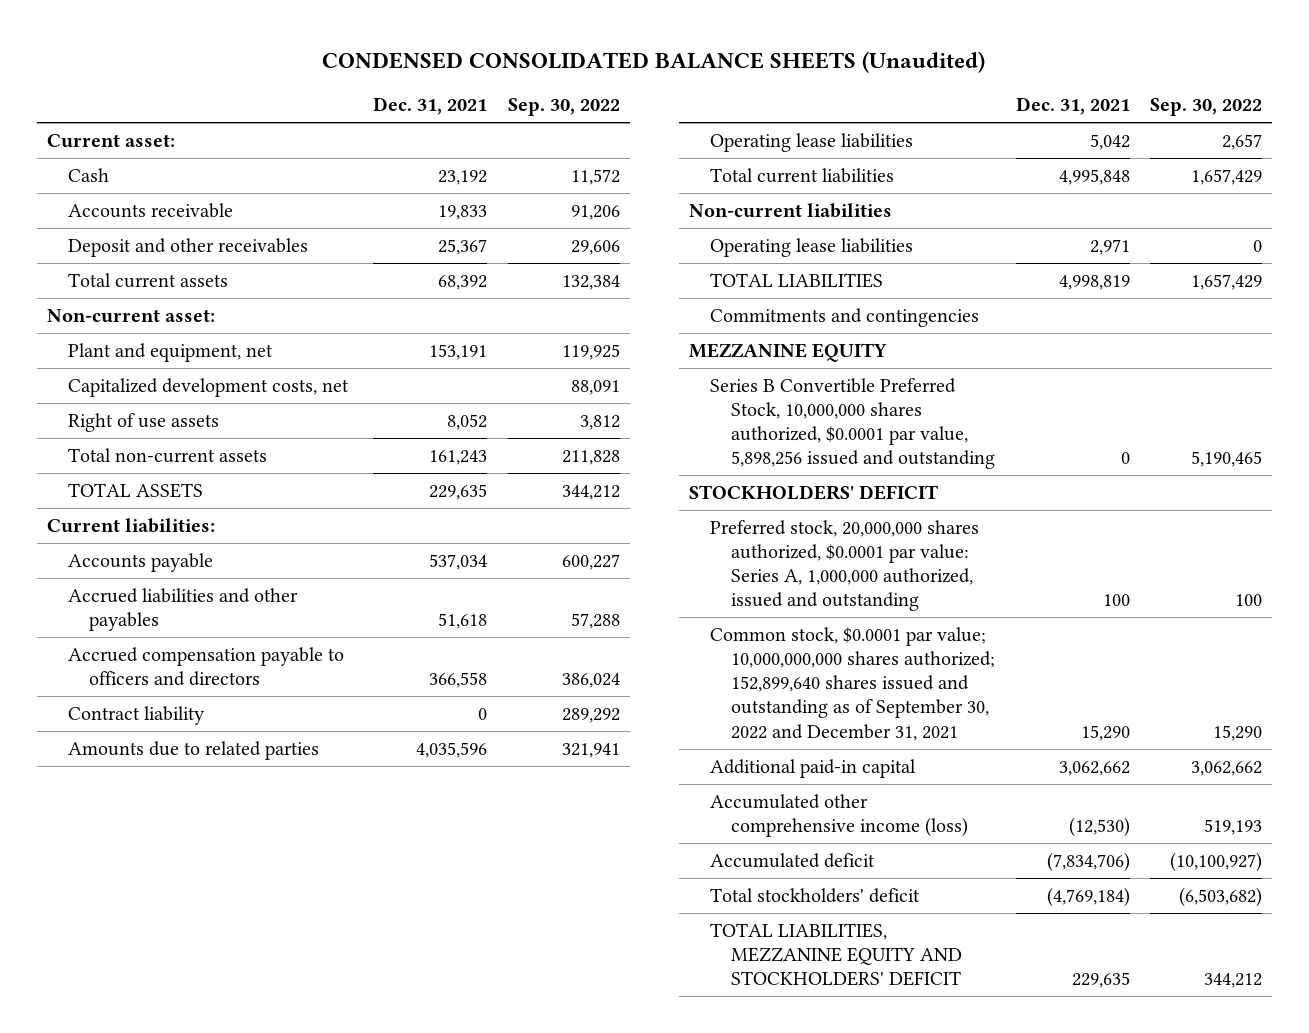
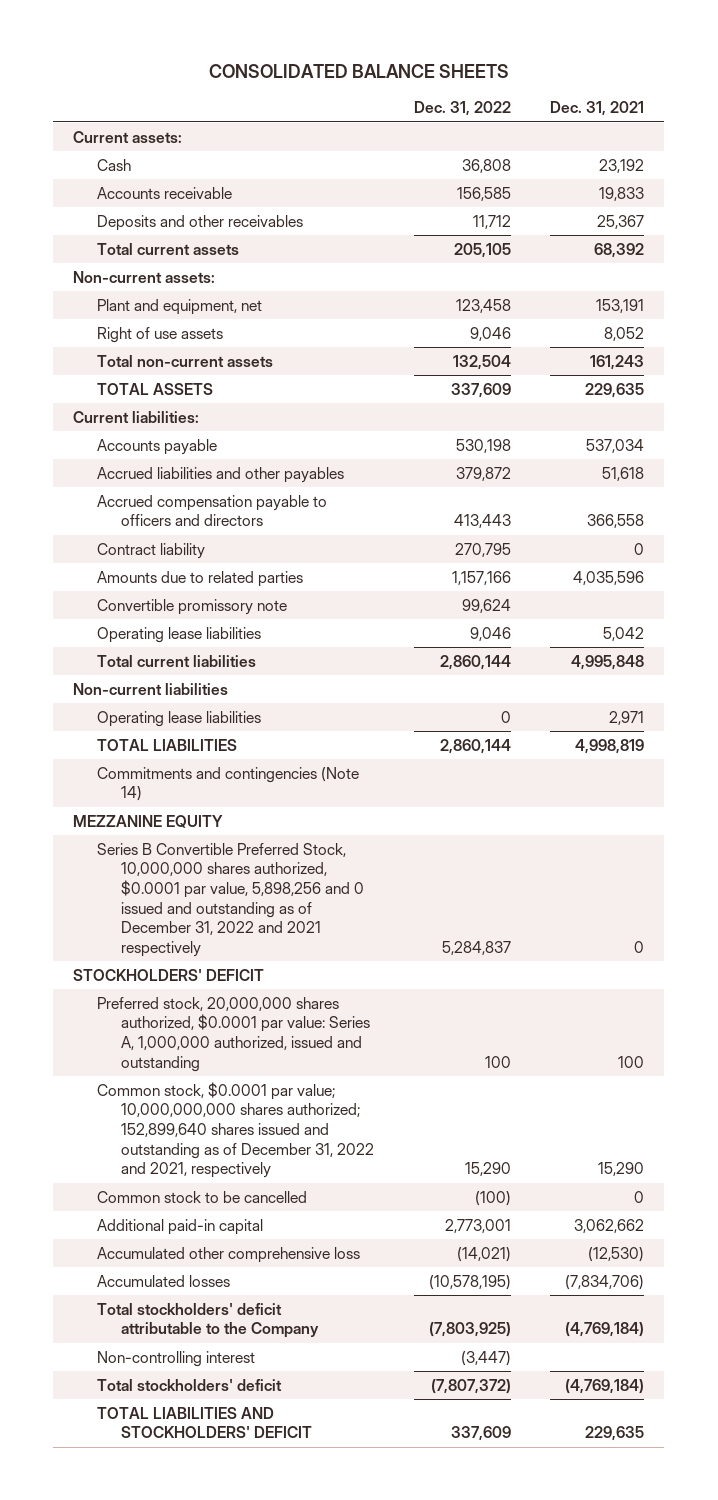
[322,50,986,73] CONDENSED CONSOLIDATED BALANCE SHEETS (Unaudited) -> [208,63,509,78] CONSOLIDATED BALANCE SHEETS
[507,98,620,117] Sep. 30, 2022 -> none
none -> [413,101,511,117] Dec. 31, 2022
[47,133,176,148] Current asset: -> [73,130,183,143] Current assets:
[68,237,309,257] Deposit and other receivables -> [97,214,304,231] Deposits and other receivables
[47,308,216,323] Non-current asset: -> [73,270,216,283] Non-current assets:
[68,377,350,397] Capitalized development costs, net -> none
none -> [97,598,288,615] Convertible promissory note
[710,307,980,327] Commitments and contingencies -> [97,766,360,802] Commitments and contingencies (Note 14)
[710,377,996,470] Series B Convertible Preferred Stock, 10,000,000 shares authorized, $0.0001 par value, 5,898,256 issued and outstanding -> [97,842,365,957] Series B Convertible Preferred Stock, 10,000,000 shares authorized, $0.0001 par value, 5,898,256 and 0 issued and outstanding as of December 31, 2022 and 2021 respectively
[710,626,996,741] Common stock, $0.0001 par value; 10,000,000,000 shares authorized; 152,899,640 shares issued and outstanding as of September 30, 2022 and December 31, 2021 -> [97,1081,375,1179] Common stock, $0.0001 par value; 10,000,000,000 shares authorized; 152,899,640 shares issued and outstanding as of December 31, 2022 and 2021, respectively
none -> [97,1190,308,1203] Common stock to be cancelled
[710,793,969,838] Accumulated other comprehensive income (loss) -> [97,1246,361,1263] Accumulated other comprehensive loss
[710,852,876,868] Accumulated deficit -> [97,1274,231,1287] Accumulated losses
none -> [97,1302,320,1339] Total stockholders' deficit attributable to the Company
none -> [97,1350,256,1367] Non-controlling interest
[710,922,963,987] TOTAL LIABILITIES, MEZZANINE EQUITY AND STOCKHOLDERS' DEFICIT -> [97,1406,313,1439] TOTAL LIABILITIES AND STOCKHOLDERS' DEFICIT

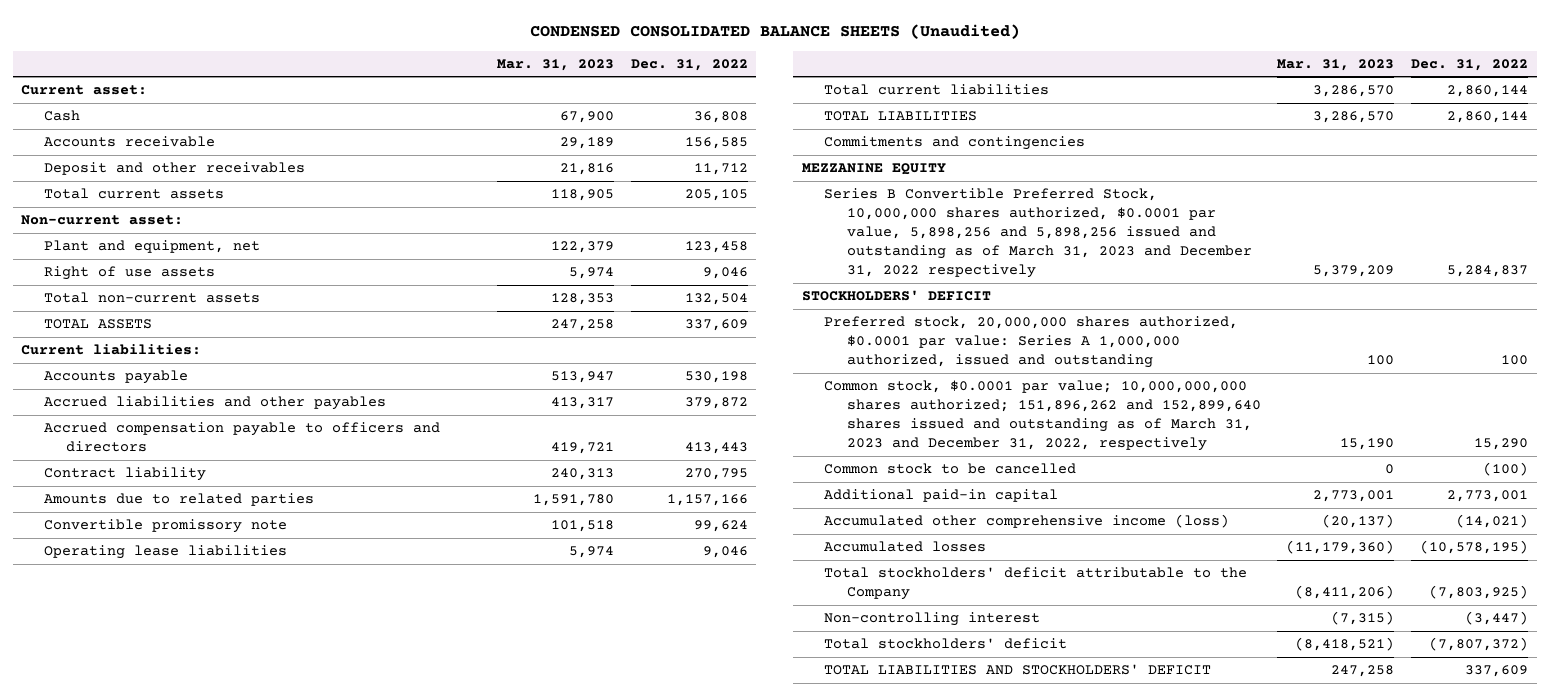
[208,63,509,78] CONSOLIDATED BALANCE SHEETS -> [529,23,1020,39] CONDENSED CONSOLIDATED BALANCE SHEETS (Unaudited)
[550,101,645,117] Dec. 31, 2021 -> none
none -> [496,58,614,71] Mar. 31, 2023
[73,130,183,143] Current assets: -> [21,85,148,96] Current asset:
[97,214,304,231] Deposits and other receivables -> [43,162,305,176] Deposit and other receivables
[73,270,216,283] Non-current assets: -> [21,215,184,226] Non-current asset:
[73,682,229,695] Non-current liabilities -> none
[97,710,262,727] Operating lease liabilities -> none
[97,766,360,802] Commitments and contingencies (Note 14) -> [824,136,1086,151] Commitments and contingencies
[97,842,365,957] Series B Convertible Preferred Stock, 10,000,000 shares authorized, $0.0001 par value, 5,898,256 and 0 issued and outstanding as of December 31, 2022 and 2021 respectively -> [824,188,1252,279] Series B Convertible Preferred Stock, 10,000,000 shares authorized, $0.0001 par value, 5,898,256 and 5,898,256 issued and outstanding as of March 31, 2023 and December 31, 2022 respectively
[97,996,371,1072] Preferred stock, 20,000,000 shares authorized, $0.0001 par value: Series A, 1,000,000 authorized, issued and outstanding -> [824,316,1239,369] Preferred stock, 20,000,000 shares authorized, $0.0001 par value: Series A 1,000,000 authorized, issued and outstanding
[97,1081,375,1179] Common stock, $0.0001 par value; 10,000,000,000 shares authorized; 152,899,640 shares issued and outstanding as of December 31, 2022 and 2021, respectively -> [824,380,1261,452] Common stock, $0.0001 par value; 10,000,000,000 shares authorized; 151,896,262 and 152,899,640 shares issued and outstanding as of March 31, 2023 and December 31, 2022, respectively
[97,1246,361,1263] Accumulated other comprehensive loss -> [824,514,1230,529] Accumulated other comprehensive income (loss)

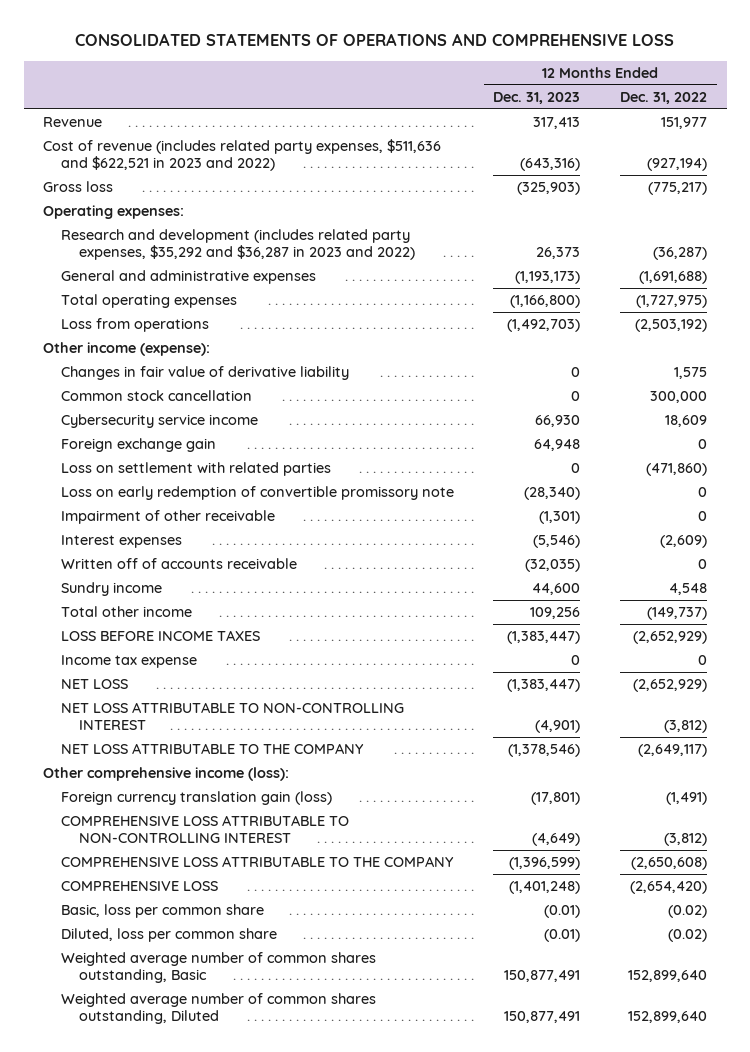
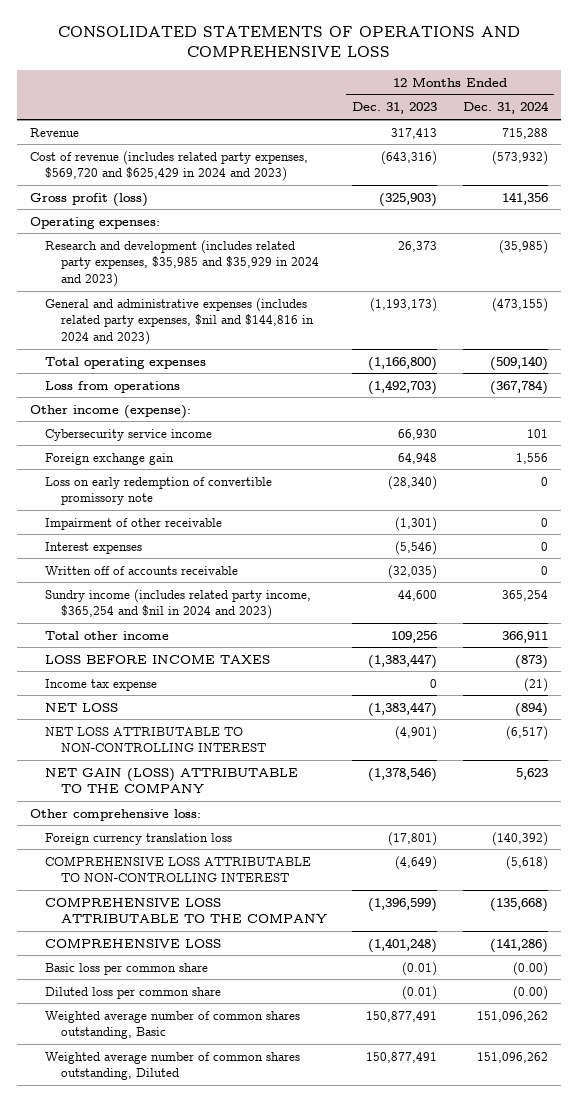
[619,91,707,104] Dec. 31, 2022 -> none
none -> [462,101,549,115] Dec. 31, 2024
[43,139,442,171] Cost of revenue (includes related party expenses, $511,636 and $622,521 in 2023 and 2022) -> [29,150,308,182] Cost of revenue (includes related party expenses, $569,720 and $625,429 in 2024 and 2023)
[43,181,114,193] Gross loss -> [29,192,148,207] Gross profit (loss)
[60,229,415,260] Research and development (includes related party expenses, $35,292 and $36,287 in 2023 and 2022) -> [45,239,319,287] Research and development (includes related party expenses, $35,985 and $35,929 in 2024 and 2023)
[60,270,316,285] General and administrative expenses -> [45,297,314,345] General and administrative expenses (includes related party expenses, $nil and $144,816 in 2024 and 2023)
[60,366,349,381] Changes in fair value of derivative liability -> none
[60,390,252,402] Common stock cancellation -> none
[60,462,331,477] Loss on settlement with related parties -> none
[60,582,162,597] Sundry income -> [45,588,312,620] Sundry income (includes related party income, $365,254 and $nil in 2024 and 2023)
[60,743,364,755] NET LOSS ATTRIBUTABLE TO THE COMPANY -> [45,767,299,794] NET GAIN (LOSS) ATTRIBUTABLE TO THE COMPANY
[43,767,290,782] Other comprehensive income (loss): -> [29,808,201,821] Other comprehensive loss:
[60,791,332,806] Foreign currency translation gain (loss) -> [45,832,233,845] Foreign currency translation loss
[60,904,264,919] Basic, loss per common share -> [45,962,209,975] Basic loss per common share
[60,928,277,943] Diluted, loss per common share -> [45,986,222,999] Diluted loss per common share

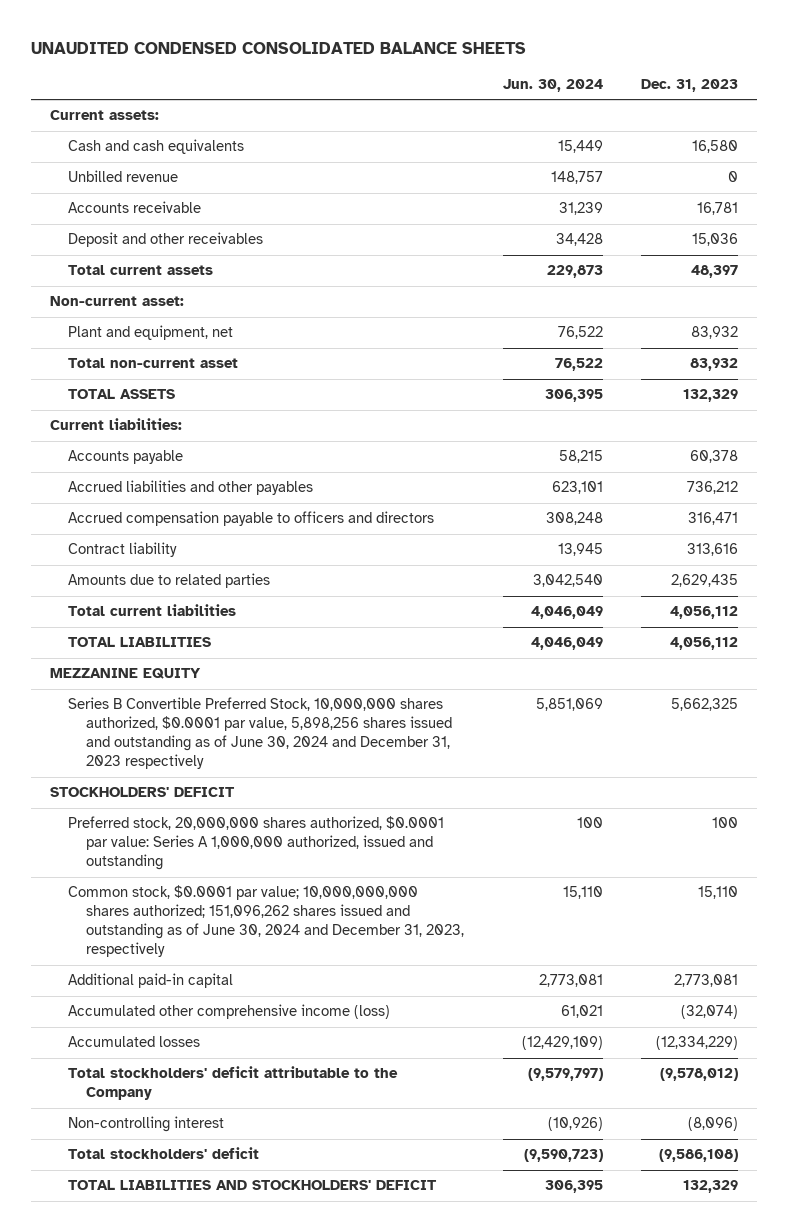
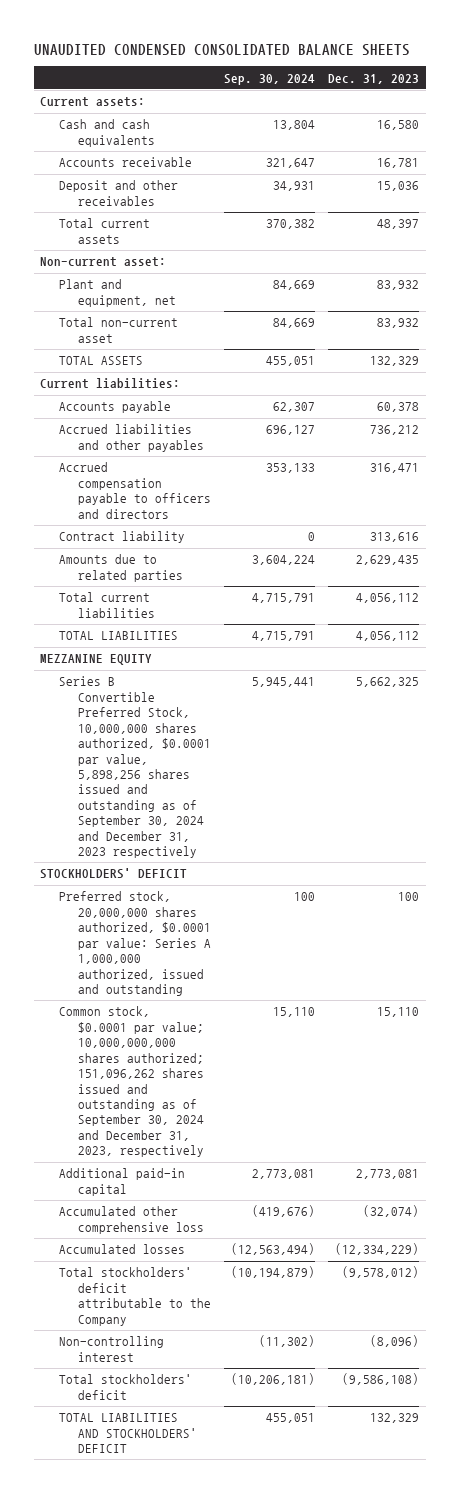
[502,79,603,93] Jun. 30, 2024 -> none
none -> [224,73,316,85] Sep. 30, 2024
[68,170,179,183] Unbilled revenue -> none
[68,697,453,770] Series B Convertible Preferred Stock, 10,000,000 shares authorized, $0.0001 par value, 5,898,256 shares issued and outstanding as of June 30, 2024 and December 31, 2023 respectively -> [59,676,211,859] Series B Convertible Preferred Stock, 10,000,000 shares authorized, $0.0001 par value, 5,898,256 shares issued and outstanding as of September 30, 2024 and December 31, 2023 respectively
[68,885,465,958] Common stock, $0.0001 par value; 10,000,000,000 shares authorized; 151,096,262 shares issued and outstanding as of June 30, 2024 and December 31, 2023, respectively -> [59,1006,204,1158] Common stock, $0.0001 par value; 10,000,000,000 shares authorized; 151,096,262 shares issued and outstanding as of September 30, 2024 and December 31, 2023, respectively
[68,1004,391,1020] Accumulated other comprehensive income (loss) -> [59,1206,204,1234] Accumulated other comprehensive loss

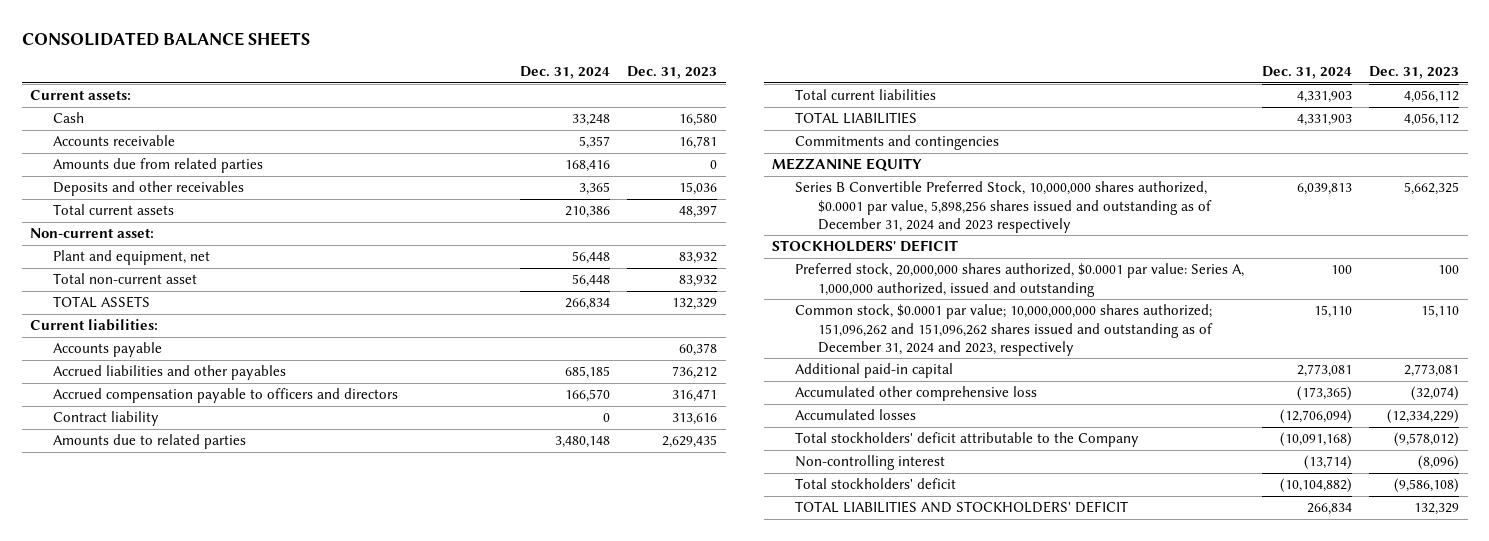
[33,43,410,56] UNAUDITED CONDENSED CONSOLIDATED BALANCE SHEETS -> [21,31,310,46] CONSOLIDATED BALANCE SHEETS
[224,73,316,85] Sep. 30, 2024 -> none
none -> [519,66,610,80] Dec. 31, 2024
[59,119,155,147] Cash and cash equivalents -> [53,112,85,124] Cash
none -> [53,158,264,174] Amounts due from related parties
[59,180,179,206] Deposit and other receivables -> [53,181,245,197] Deposits and other receivables
none -> [795,135,1000,151] Commitments and contingencies
[59,676,211,859] Series B Convertible Preferred Stock, 10,000,000 shares authorized, $0.0001 par value, 5,898,256 shares issued and outstanding as of September 30, 2024 and December 31, 2023 respectively -> [795,181,1213,233] Series B Convertible Preferred Stock, 10,000,000 shares authorized, $0.0001 par value, 5,898,256 shares issued and outstanding as of December 31, 2024 and 2023 respectively
[59,891,211,997] Preferred stock, 20,000,000 shares authorized, $0.0001 par value: Series A 1,000,000 authorized, issued and outstanding -> [795,263,1245,297] Preferred stock, 20,000,000 shares authorized, $0.0001 par value: Series A, 1,000,000 authorized, issued and outstanding
[59,1006,204,1158] Common stock, $0.0001 par value; 10,000,000,000 shares authorized; 151,096,262 shares issued and outstanding as of September 30, 2024 and December 31, 2023, respectively -> [795,304,1214,356] Common stock, $0.0001 par value; 10,000,000,000 shares authorized; 151,096,262 and 151,096,262 shares issued and outstanding as of December 31, 2024 and 2023, respectively

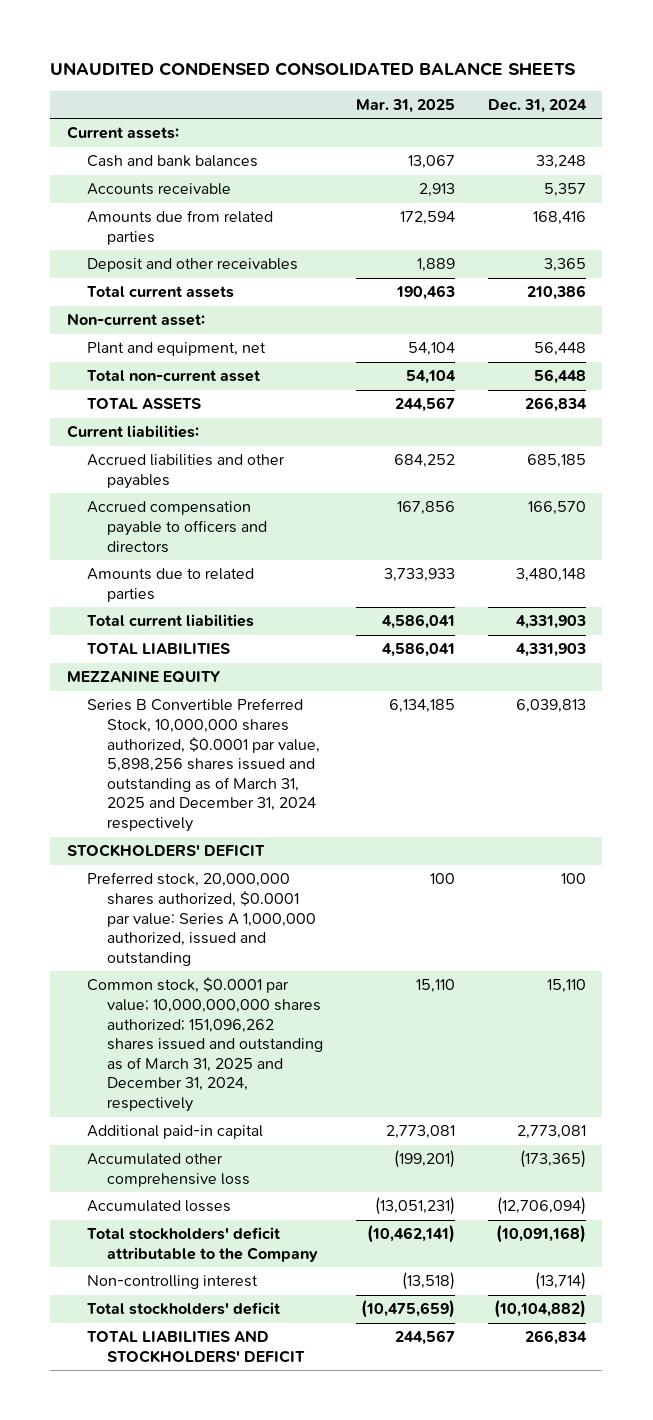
[21,31,310,46] CONSOLIDATED BALANCE SHEETS -> [50,61,577,76] UNAUDITED CONDENSED CONSOLIDATED BALANCE SHEETS
[627,66,718,80] Dec. 31, 2023 -> none
none -> [355,98,455,113] Mar. 31, 2025
[53,112,85,124] Cash -> [86,155,258,168] Cash and bank balances
[53,181,245,197] Deposits and other receivables -> [86,258,298,273] Deposit and other receivables
[53,342,163,358] Accounts payable -> none
[53,411,160,427] Contract liability -> none
[795,135,1000,151] Commitments and contingencies -> none
[795,181,1213,233] Series B Convertible Preferred Stock, 10,000,000 shares authorized, $0.0001 par value, 5,898,256 shares issued and outstanding as of December 31, 2024 and 2023 respectively -> [86,698,320,833] Series B Convertible Preferred Stock, 10,000,000 shares authorized, $0.0001 par value, 5,898,256 shares issued and outstanding as of March 31, 2025 and December 31, 2024 respectively
[795,263,1245,297] Preferred stock, 20,000,000 shares authorized, $0.0001 par value: Series A, 1,000,000 authorized, issued and outstanding -> [86,872,316,966] Preferred stock, 20,000,000 shares authorized, $0.0001 par value: Series A 1,000,000 authorized, issued and outstanding
[795,304,1214,356] Common stock, $0.0001 par value; 10,000,000,000 shares authorized; 151,096,262 and 151,096,262 shares issued and outstanding as of December 31, 2024 and 2023, respectively -> [86,977,323,1113] Common stock, $0.0001 par value; 10,000,000,000 shares authorized; 151,096,262 shares issued and outstanding as of March 31, 2025 and December 31, 2024, respectively

